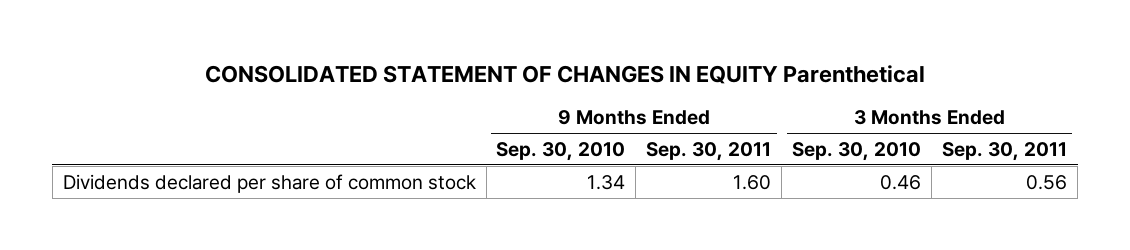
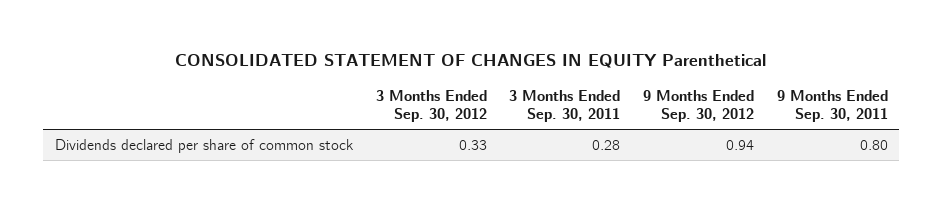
[496,141,626,161] Sep. 30, 2010 -> none
[792,141,922,161] Sep. 30, 2010 -> none
none -> [375,89,487,123] 3 Months Ended Sep. 30, 2012
none -> [643,89,755,123] 9 Months Ended Sep. 30, 2012
[733,174,772,190] 1.60 -> [859,139,888,150] 0.80
[1026,174,1068,190] 0.56 -> [592,139,621,150] 0.28

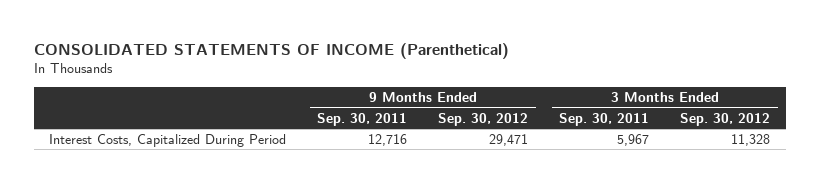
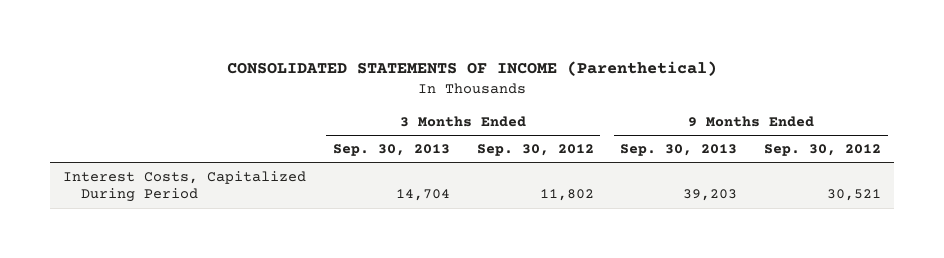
[317,112,408,126] Sep. 30, 2011 -> none
[559,112,650,126] Sep. 30, 2011 -> none
none -> [332,144,450,157] Sep. 30, 2013
none -> [620,144,738,157] Sep. 30, 2013
[489,134,529,147] 29,471 -> [826,189,881,202] 30,521
[731,134,771,147] 11,328 -> [539,189,594,202] 11,802

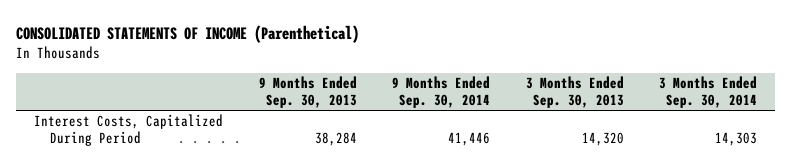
[476,144,594,157] Sep. 30, 2012 -> none
[763,144,881,157] Sep. 30, 2012 -> none
none -> [392,76,491,108] 9 Months Ended Sep. 30, 2014
none -> [659,76,758,108] 3 Months Ended Sep. 30, 2014
[395,189,450,202] 14,704 -> [581,132,624,147] 14,320
[683,189,738,202] 39,203 -> [314,132,357,147] 38,284

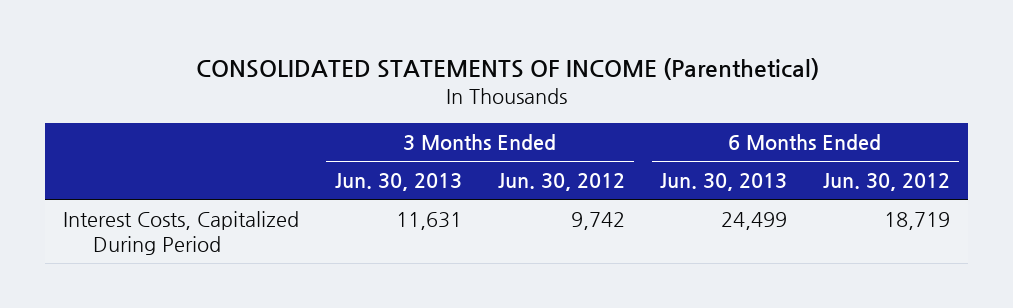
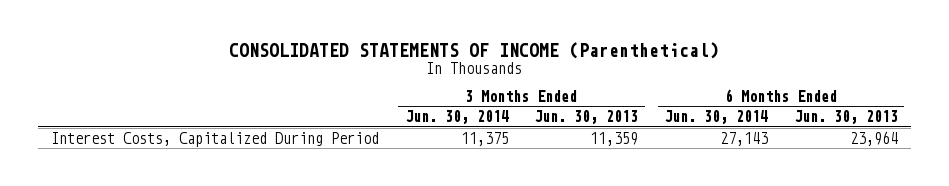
[497,173,625,192] Jun. 30, 2012 -> none
[823,173,951,192] Jun. 30, 2012 -> none
none -> [404,110,509,125] Jun. 30, 2014
none -> [664,110,769,125] Jun. 30, 2014
[395,212,462,231] 11,631 -> [590,131,639,146] 11,359
[721,212,788,231] 24,499 -> [849,130,898,146] 23,964

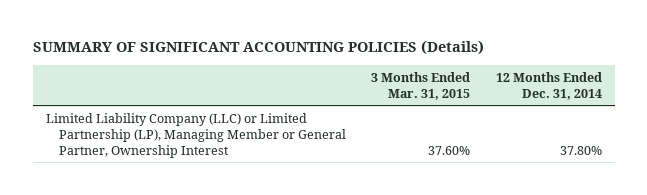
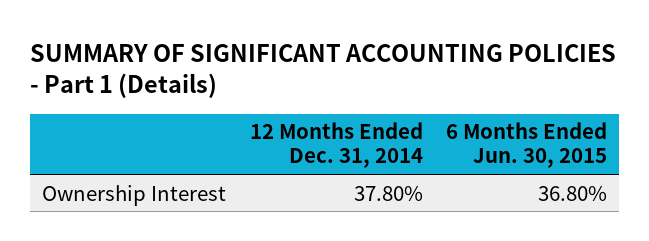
[32,40,484,56] SUMMARY OF SIGNIFICANT ACCOUNTING POLICIES (Details) -> [30,43,617,99] SUMMARY OF SIGNIFICANT ACCOUNTING POLICIES - Part 1 (Details)
[371,71,471,100] 3 Months Ended Mar. 31, 2015 -> none
none -> [446,122,608,169] 6 Months Ended Jun. 30, 2015
[45,112,346,158] Limited Liability Company (LLC) or Limited Partnership (LP), Managing Member or General Partner, Ownership Interest -> [41,184,226,206] Ownership Interest

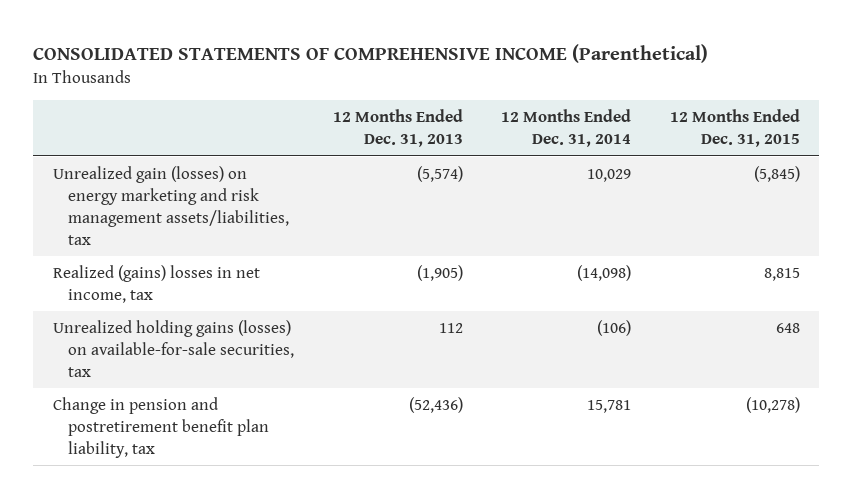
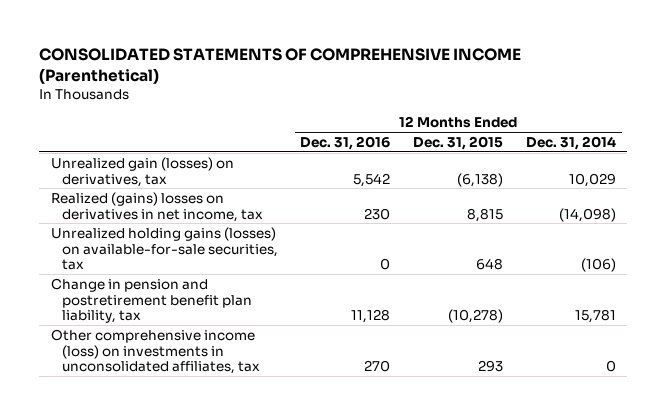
[332,109,463,148] 12 Months Ended Dec. 31, 2013 -> none
none -> [300,135,391,150] Dec. 31, 2016
[52,166,290,245] Unrealized gain (losses) on energy marketing and risk management assets/liabilities, tax -> [50,156,234,187] Unrealized gain (losses) on derivatives, tax
[753,166,800,183] (5,845) -> [457,172,504,187] (6,138)
[52,265,260,303] Realized (gains) losses in net income, tax -> [50,191,263,222] Realized (gains) losses on derivatives in net income, tax
none -> [50,328,260,375] Other comprehensive income (loss) on investments in unconsolidated affiliates, tax

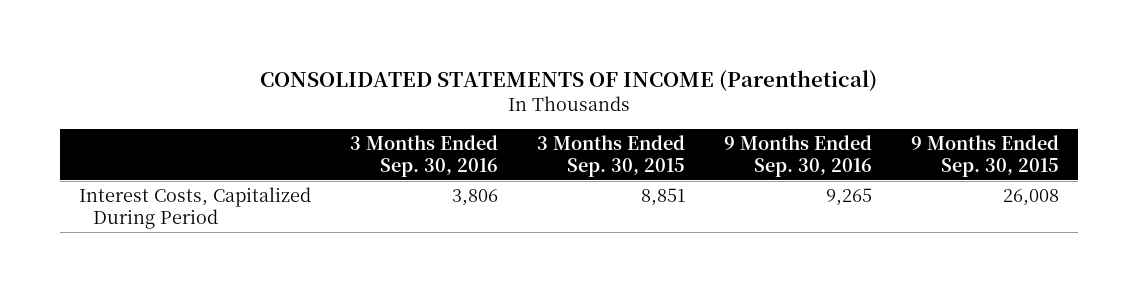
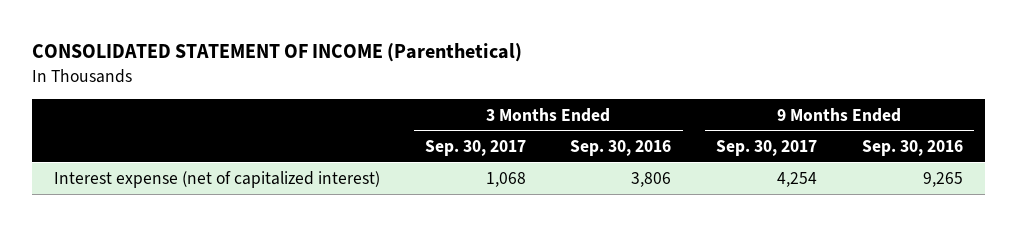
[260,70,878,93] CONSOLIDATED STATEMENTS OF INCOME (Parenthetical) -> [31,43,522,63] CONSOLIDATED STATEMENT OF INCOME (Parenthetical)
[537,134,686,178] 3 Months Ended Sep. 30, 2015 -> none
[910,134,1059,178] 9 Months Ended Sep. 30, 2015 -> none
none -> [424,139,526,156] Sep. 30, 2017
none -> [716,139,818,156] Sep. 30, 2017
[79,186,312,230] Interest Costs, Capitalized During Period -> [53,171,380,189] Interest expense (net of capitalized interest)

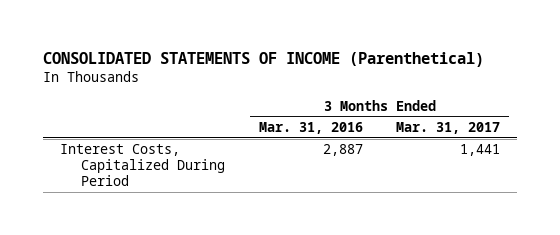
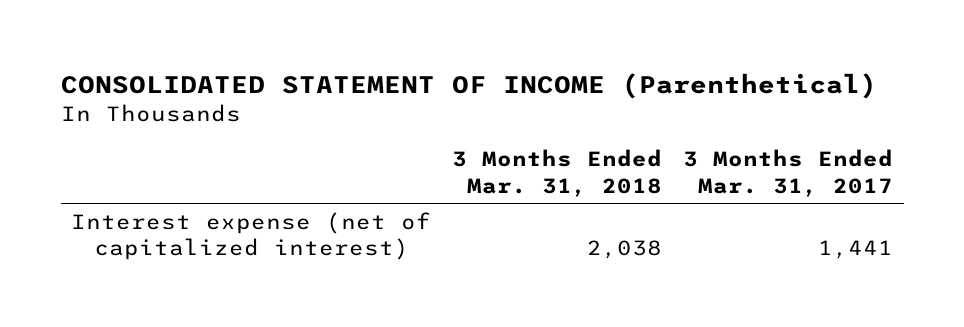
[43,52,485,68] CONSOLIDATED STATEMENTS OF INCOME (Parenthetical) -> [60,72,877,99] CONSOLIDATED STATEMENT OF INCOME (Parenthetical)
[258,122,363,135] Mar. 31, 2016 -> none
none -> [452,149,663,197] 3 Months Ended Mar. 31, 2018
[59,144,226,186] Interest Costs, Capitalized During Period -> [71,211,432,261] Interest expense (net of capitalized interest)

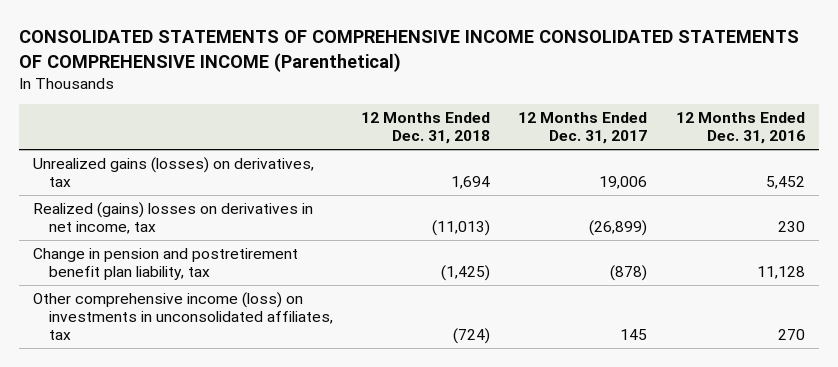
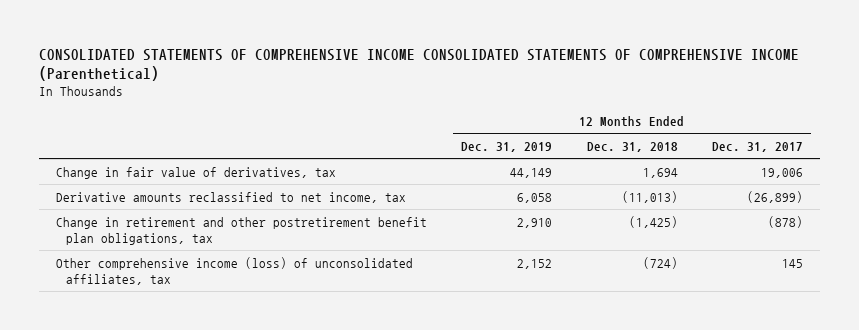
[675,112,805,145] 12 Months Ended Dec. 31, 2016 -> none
none -> [461,141,553,152] Dec. 31, 2019
[33,156,315,188] Unrealized gains (losses) on derivatives, tax -> [56,166,337,179] Change in fair value of derivatives, tax
[33,201,314,235] Realized (gains) losses on derivatives in net income, tax -> [56,191,407,203] Derivative amounts reclassified to net income, tax
[33,247,299,281] Change in pension and postretirement benefit plan liability, tax -> [56,216,428,245] Change in retirement and other postretirement benefit plan obligations, tax
[33,291,333,341] Other comprehensive income (loss) on investments in unconsolidated affiliates, tax -> [56,256,414,285] Other comprehensive income (loss) of unconsolidated affiliates, tax

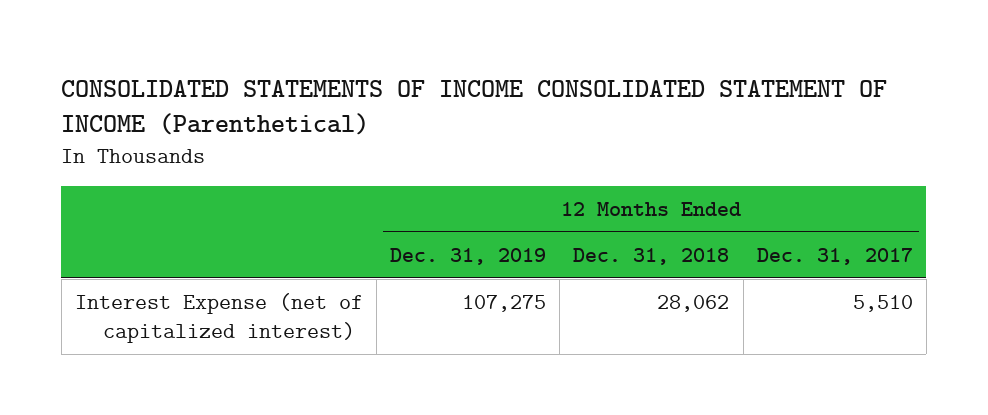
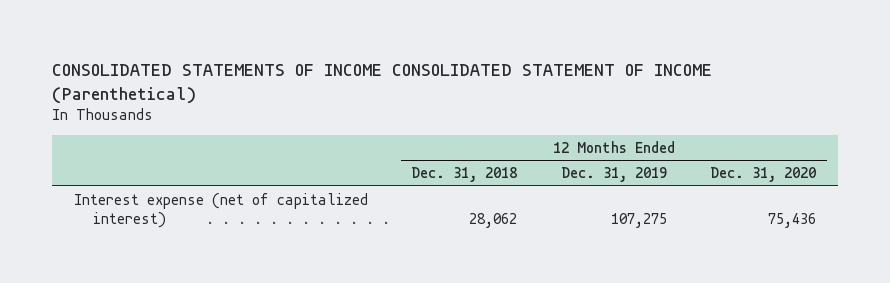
[756,247,913,265] Dec. 31, 2017 -> none
none -> [709,167,816,183] Dec. 31, 2020
[75,292,364,344] Interest Expense (net of capitalized interest) -> [74,192,369,228] Interest expense (net of capitalized interest)

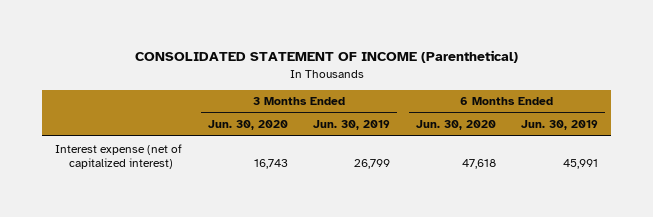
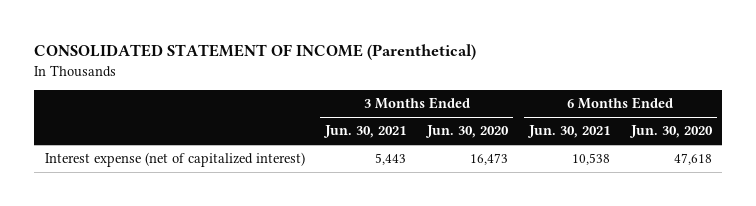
[313,120,391,131] Jun. 30, 2019 -> none
[521,120,599,131] Jun. 30, 2019 -> none
none -> [323,125,407,139] Jun. 30, 2021
none -> [527,125,611,139] Jun. 30, 2021
[253,159,288,170] 16,743 -> [470,153,509,166] 16,473

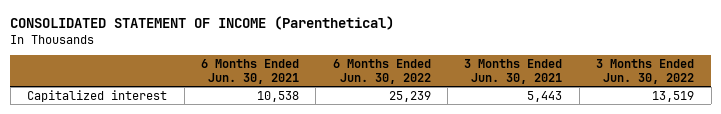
[425,125,510,139] Jun. 30, 2020 -> none
[628,125,713,139] Jun. 30, 2020 -> none
none -> [332,59,431,84] 6 Months Ended Jun. 30, 2022
none -> [596,59,695,84] 3 Months Ended Jun. 30, 2022
[44,152,305,168] Interest expense (net of capitalized interest) -> [27,89,168,102] Capitalized interest

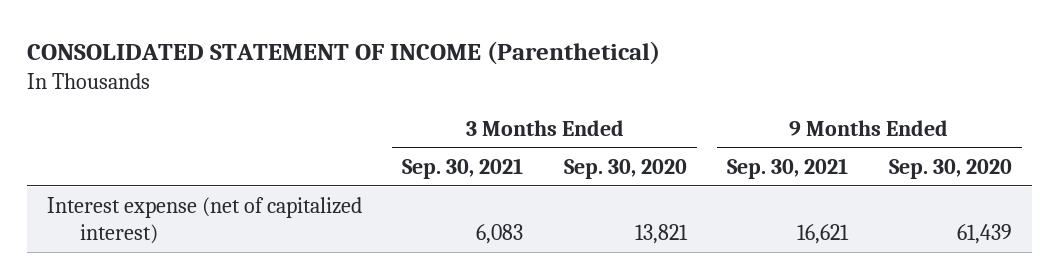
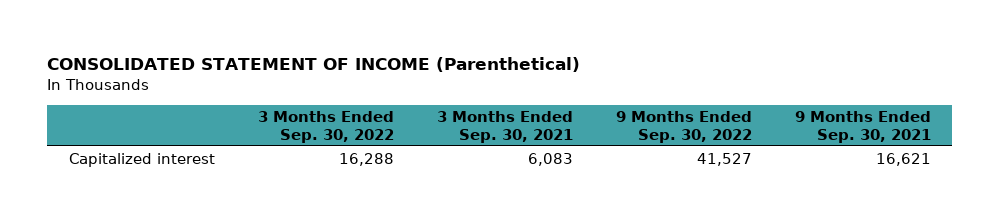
[563,159,687,180] Sep. 30, 2020 -> none
[888,159,1012,180] Sep. 30, 2020 -> none
none -> [257,110,394,143] 3 Months Ended Sep. 30, 2022
none -> [615,110,752,143] 9 Months Ended Sep. 30, 2022
[47,197,363,244] Interest expense (net of capitalized interest) -> [68,152,215,167] Capitalized interest

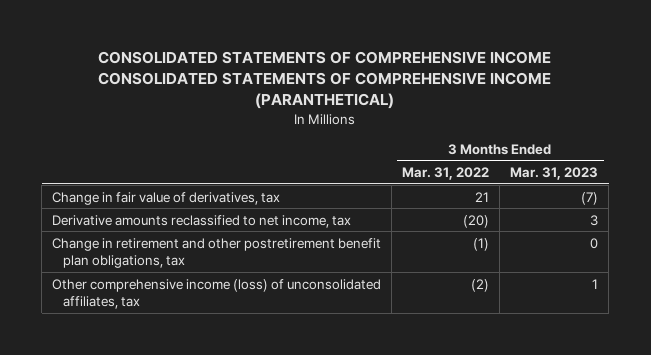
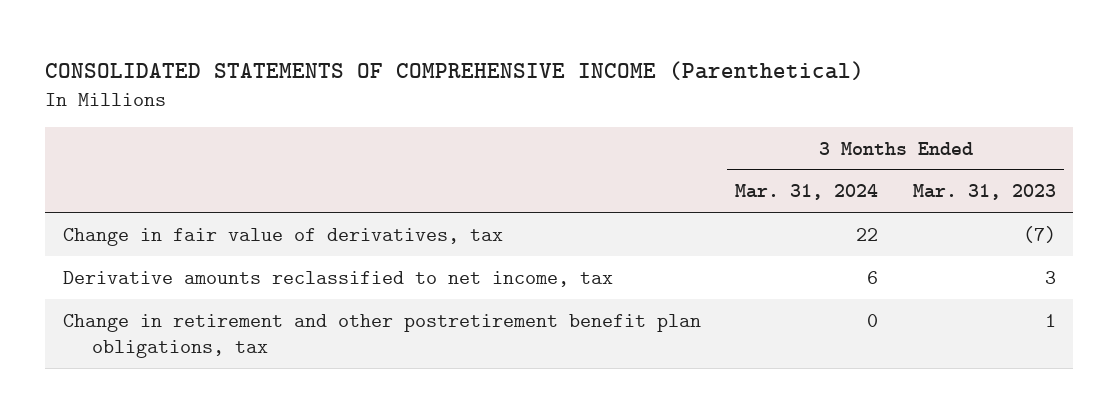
[98,50,552,110] CONSOLIDATED STATEMENTS OF COMPREHENSIVE INCOME CONSOLIDATED STATEMENTS OF COMPREHENSIVE INCOME (PARANTHETICAL) -> [45,60,865,80] CONSOLIDATED STATEMENTS OF COMPREHENSIVE INCOME (Parenthetical)
[402,167,490,181] Mar. 31, 2022 -> none
none -> [735,184,879,201] Mar. 31, 2024
[52,278,382,309] Other comprehensive income (loss) of unconsolidated affiliates, tax -> none
[590,237,599,249] 0 -> [1044,313,1056,327] 1

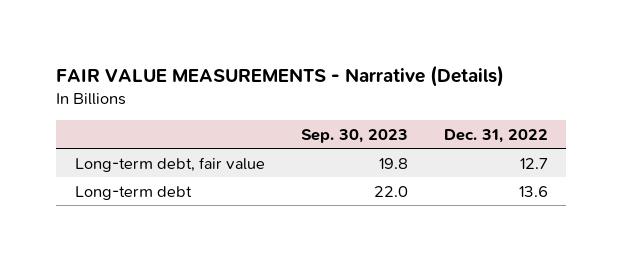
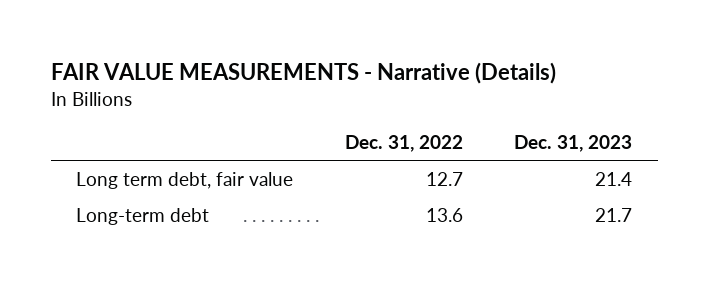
[300,128,408,143] Sep. 30, 2023 -> none
none -> [514,135,633,153] Dec. 31, 2023
[74,156,265,172] Long-term debt, fair value -> [76,171,294,189] Long term debt, fair value

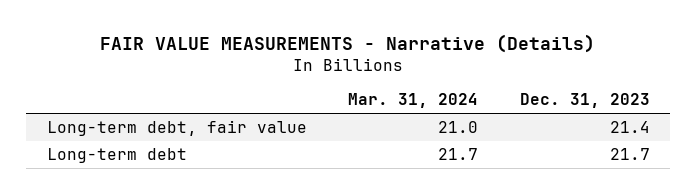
[344,135,463,153] Dec. 31, 2022 -> none
none -> [348,93,479,109] Mar. 31, 2024
[76,171,294,189] Long term debt, fair value -> [46,120,307,137] Long-term debt, fair value

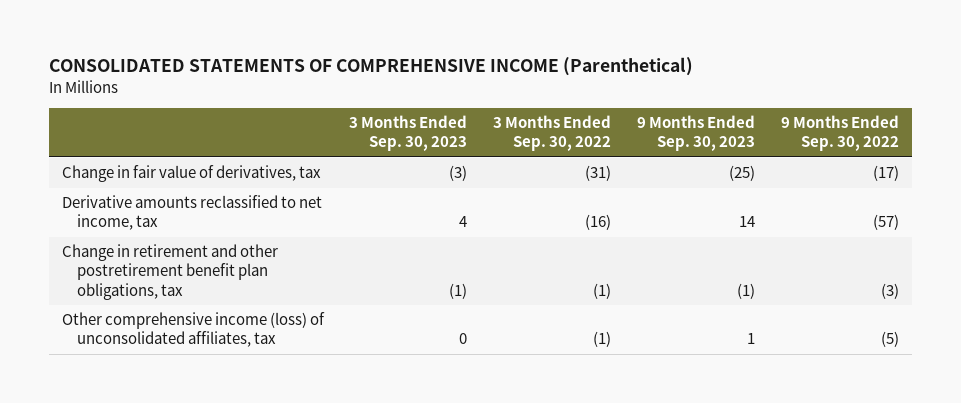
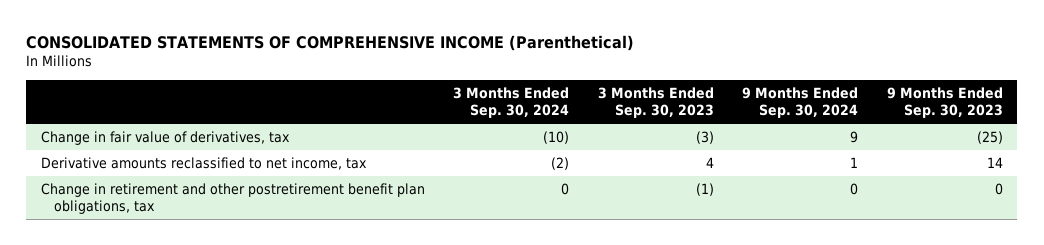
[493,115,612,152] 3 Months Ended Sep. 30, 2022 -> none
[781,115,900,152] 9 Months Ended Sep. 30, 2022 -> none
none -> [453,86,570,118] 3 Months Ended Sep. 30, 2024
none -> [742,86,859,118] 9 Months Ended Sep. 30, 2024
[61,312,325,348] Other comprehensive income (loss) of unconsolidated affiliates, tax -> none
[737,282,756,299] (1) -> [994,183,1003,196] 0

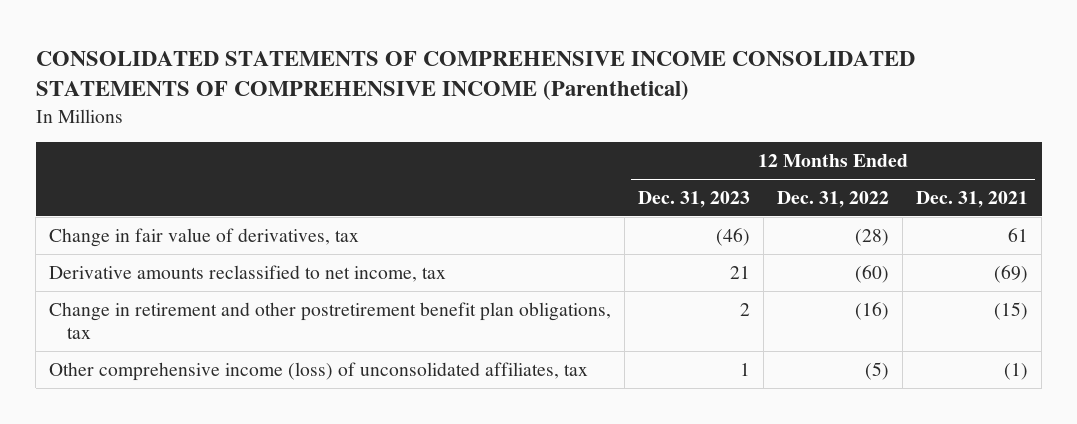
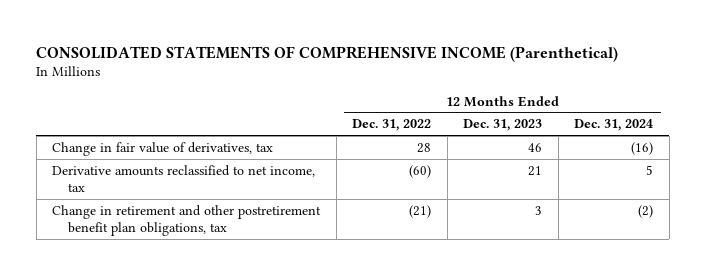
[35,50,915,101] CONSOLIDATED STATEMENTS OF COMPREHENSIVE INCOME CONSOLIDATED STATEMENTS OF COMPREHENSIVE INCOME (Parenthetical) -> [36,45,619,62] CONSOLIDATED STATEMENTS OF COMPREHENSIVE INCOME (Parenthetical)
[916,190,1029,208] Dec. 31, 2021 -> none
none -> [574,119,654,132] Dec. 31, 2024
[716,227,751,246] (46) -> [528,142,543,152] 46
[855,228,890,246] (28) -> [417,142,432,153] 28
[49,361,589,381] Other comprehensive income (loss) of unconsolidated affiliates, tax -> none
[740,302,751,316] 2 -> [535,205,543,215] 3
[855,301,890,320] (16) -> [409,204,432,218] (21)

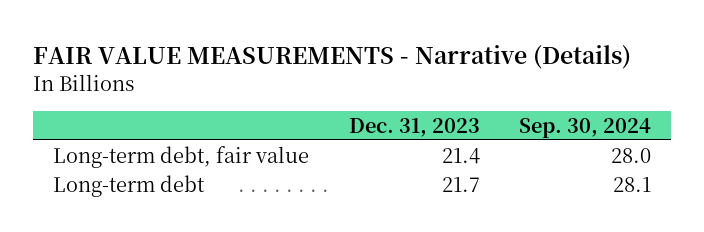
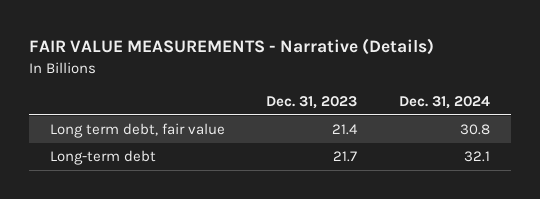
[519,117,652,138] Sep. 30, 2024 -> none
none -> [399,96,491,110] Dec. 31, 2024
[52,145,309,168] Long-term debt, fair value -> [49,123,225,139] Long term debt, fair value

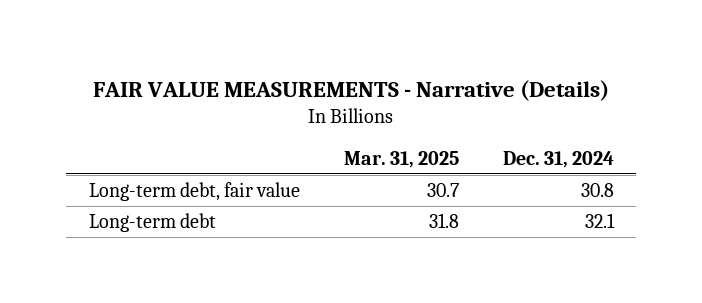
[266,96,358,110] Dec. 31, 2023 -> none
none -> [343,150,459,168] Mar. 31, 2025
[49,123,225,139] Long term debt, fair value -> [88,182,300,202] Long-term debt, fair value

